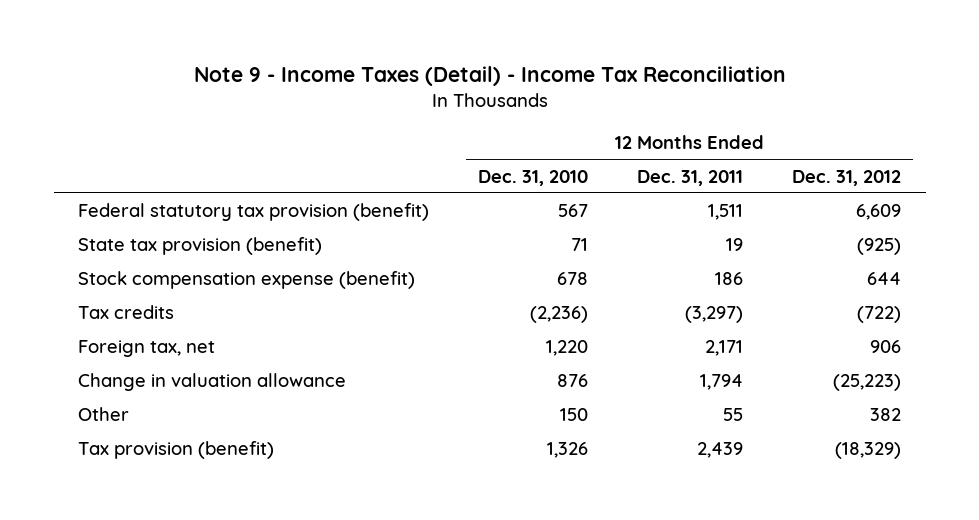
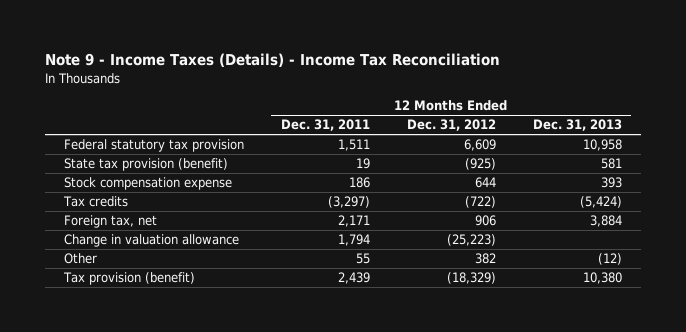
[193,66,786,87] Note 9 - Income Taxes (Detail) - Income Tax Reconciliation -> [44,53,500,68] Note 9 - Income Taxes (Details) - Income Tax Reconciliation
[478,169,589,186] Dec. 31, 2010 -> none
none -> [532,119,622,132] Dec. 31, 2013
[78,203,430,222] Federal statutory tax provision (benefit) -> [63,139,244,153] Federal statutory tax provision
[78,271,416,290] Stock compensation expense (benefit) -> [63,177,232,191] Stock compensation expense

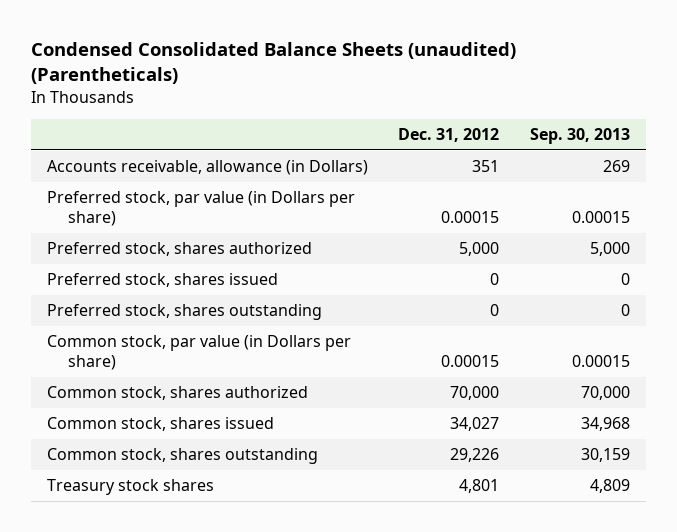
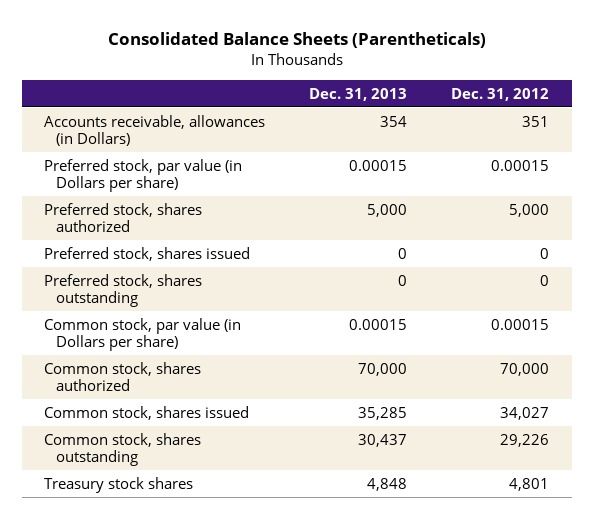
[31,42,517,85] Condensed Consolidated Balance Sheets (unaudited) (Parentheticals) -> [107,31,486,48] Consolidated Balance Sheets (Parentheticals)
[530,128,631,145] Sep. 30, 2013 -> none
none -> [309,87,408,101] Dec. 31, 2013
[46,160,368,176] Accounts receivable, allowance (in Dollars) -> [43,114,265,146] Accounts receivable, allowances (in Dollars)

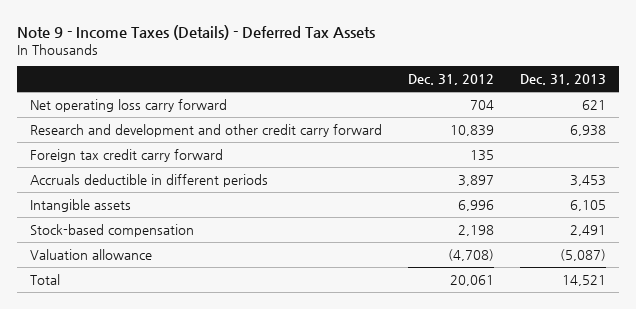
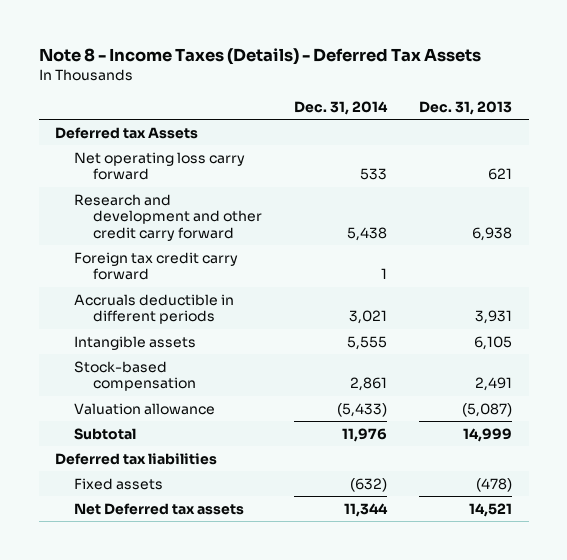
[16,24,375,40] Note 9 - Income Taxes (Details) - Deferred Tax Assets -> [38,47,481,65] Note 8 - Income Taxes (Details) - Deferred Tax Assets
[407,74,494,86] Dec. 31, 2012 -> none
none -> [294,100,389,115] Dec. 31, 2014
none -> [55,126,199,139] Deferred tax Assets
[570,174,607,186] 3,453 -> [475,310,513,325] 3,931
none -> [74,427,137,440] Subtotal
none -> [55,452,218,465] Deferred tax liabilities
none -> [74,477,164,490] Fixed assets
[29,273,60,285] Total -> [74,502,245,515] Net Deferred tax assets

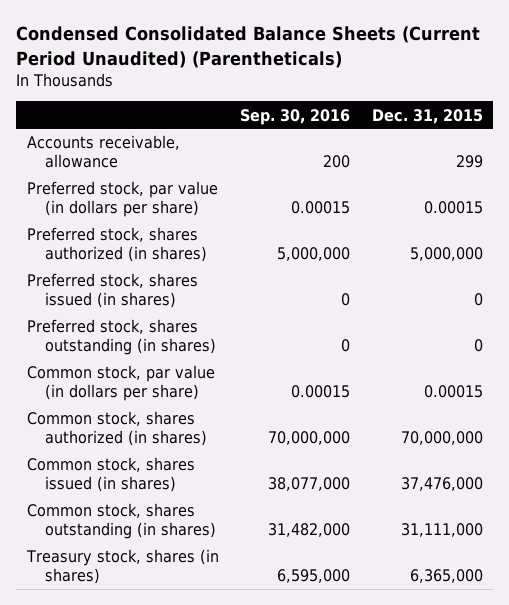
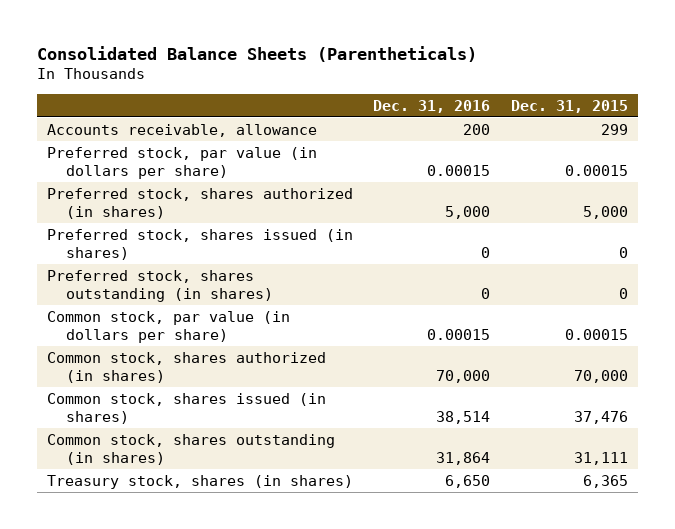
[15,26,480,68] Condensed Consolidated Balance Sheets (Current Period Unaudited) (Parentheticals) -> [37,45,478,62] Consolidated Balance Sheets (Parentheticals)
[240,108,351,125] Sep. 30, 2016 -> none
none -> [373,99,491,113] Dec. 31, 2016
[409,247,483,262] 5,000,000 -> [582,206,628,220] 5,000
[400,431,483,446] 70,000,000 -> [573,370,628,384] 70,000
[400,477,483,492] 37,476,000 -> [573,411,628,425] 37,476
[400,523,483,538] 31,111,000 -> [573,452,628,466] 31,111
[409,569,483,584] 6,365,000 -> [582,474,628,488] 6,365

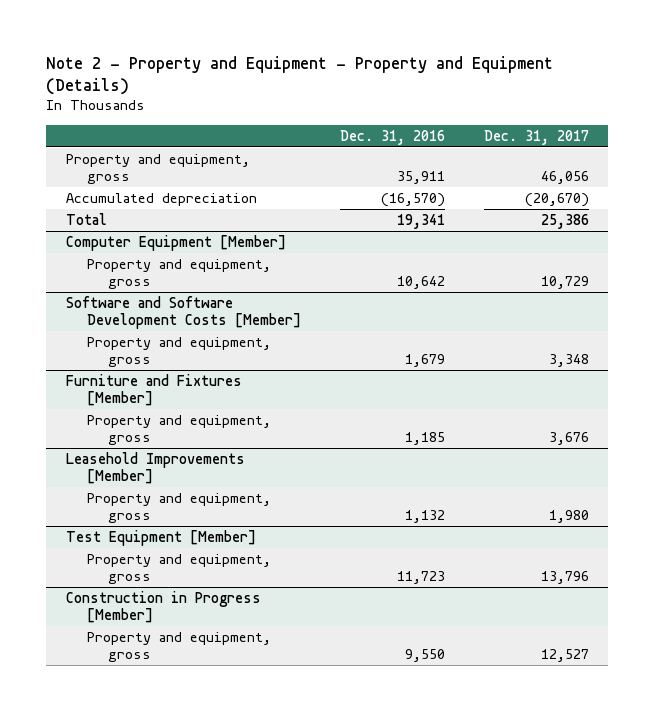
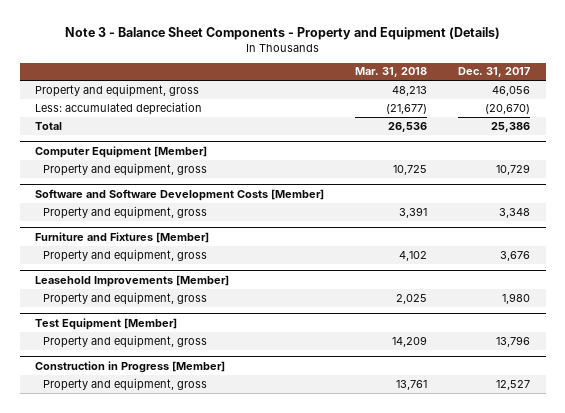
[46,55,554,95] Note 2 - Property and Equipment - Property and Equipment (Details) -> [64,26,500,40] Note 3 - Balance Sheet Components - Property and Equipment (Details)
[339,129,445,145] Dec. 31, 2016 -> none
none -> [355,67,428,78] Mar. 31, 2018
[65,193,257,207] Accumulated depreciation -> [35,101,203,115] Less: accumulated depreciation

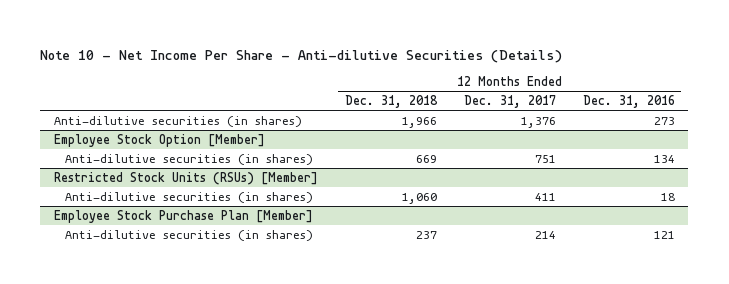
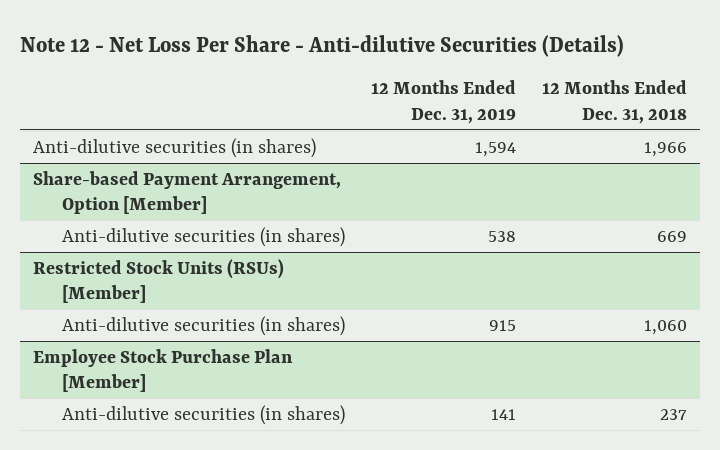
[40,49,563,63] Note 10 - Net Income Per Share - Anti-dilutive Securities (Details) -> [19,34,624,57] Note 12 - Net Loss Per Share - Anti-dilutive Securities (Details)
[463,94,556,108] Dec. 31, 2017 -> none
[582,94,675,108] Dec. 31, 2016 -> none
none -> [371,80,517,124] 12 Months Ended Dec. 31, 2019
[53,133,265,147] Employee Stock Option [Member] -> [32,170,341,215] Share-based Payment Arrangement, Option [Member]

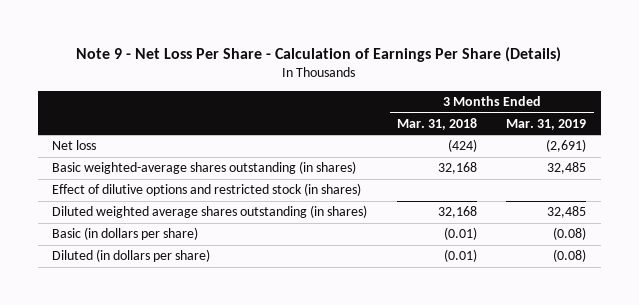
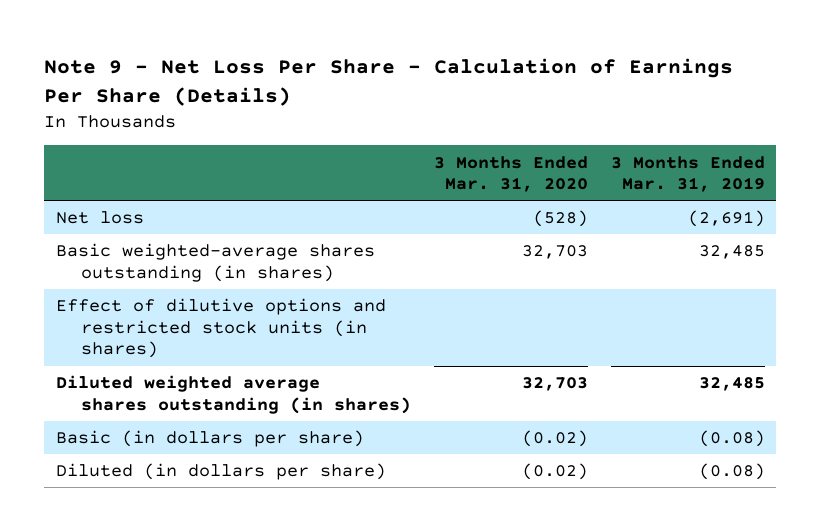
[396,117,477,130] Mar. 31, 2018 -> none
none -> [433,155,588,193] 3 Months Ended Mar. 31, 2020
[52,183,362,197] Effect of dilutive options and restricted stock (in shares) -> [55,298,386,359] Effect of dilutive options and restricted stock units (in shares)

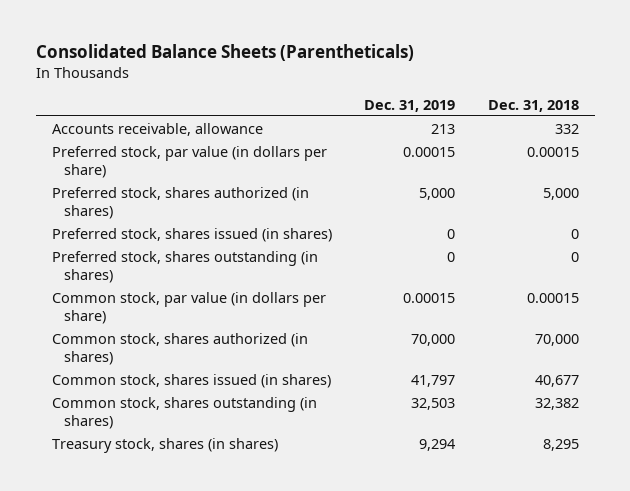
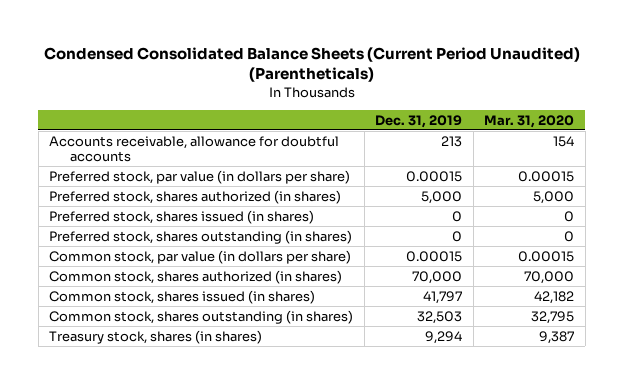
[35,44,414,62] Consolidated Balance Sheets (Parentheticals) -> [43,46,580,83] Condensed Consolidated Balance Sheets (Current Period Unaudited) (Parentheticals)
[487,99,579,112] Dec. 31, 2018 -> none
none -> [484,114,575,128] Mar. 31, 2020
[51,122,263,136] Accounts receivable, allowance -> [49,135,340,163] Accounts receivable, allowance for doubtful accounts

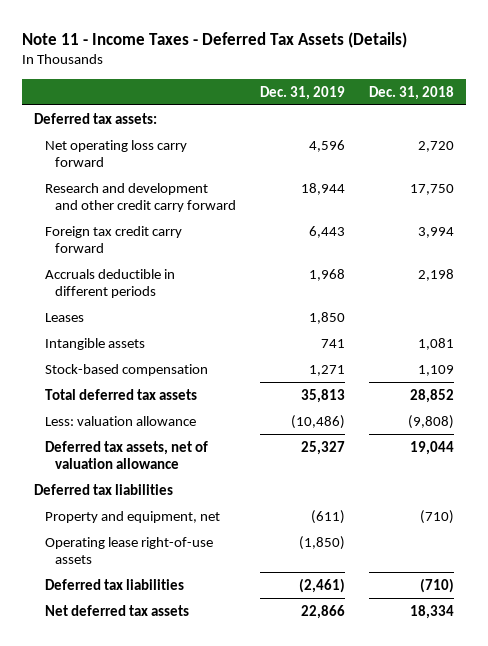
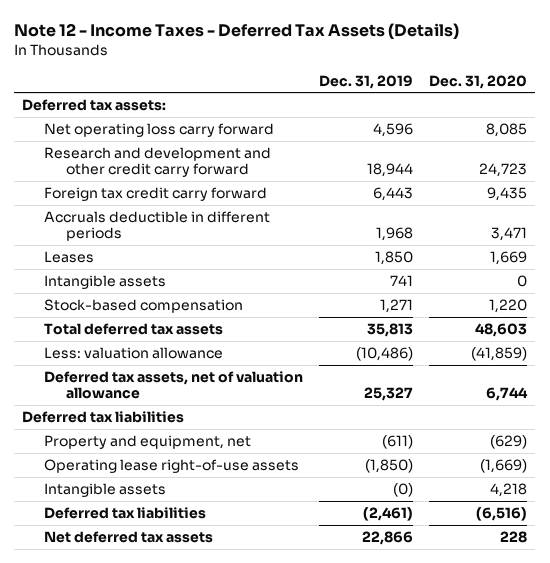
[21,31,407,48] Note 11 - Income Taxes - Deferred Tax Assets (Details) -> [14,23,460,40] Note 12 - Income Taxes - Deferred Tax Assets (Details)
[368,85,454,100] Dec. 31, 2018 -> none
none -> [429,74,528,89] Dec. 31, 2020
none -> [44,482,167,497] Intangible assets

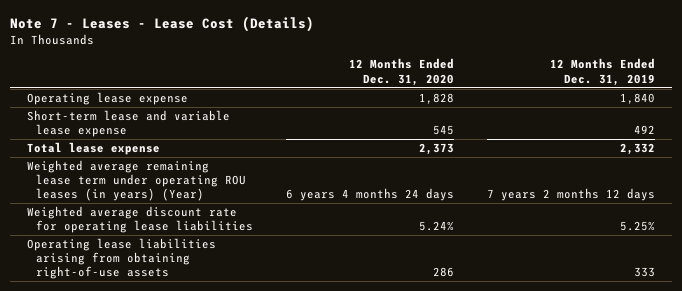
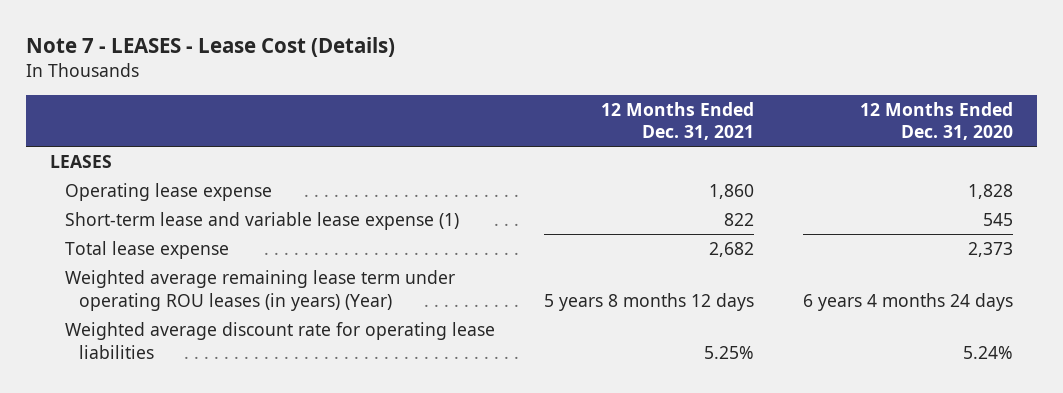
[10,16,315,33] Note 7 - Leases - Lease Cost (Details) -> [25,37,395,58] Note 7 - LEASES - Lease Cost (Details)
[550,58,656,86] 12 Months Ended Dec. 31, 2019 -> none
none -> [600,101,754,141] 12 Months Ended Dec. 31, 2021
none -> [50,154,113,168] LEASES
[26,109,230,138] Short-term lease and variable lease expense -> [64,211,459,230] Short-term lease and variable lease expense (1)
[26,237,216,280] Operating lease liabilities arising from obtaining right-of-use assets -> none

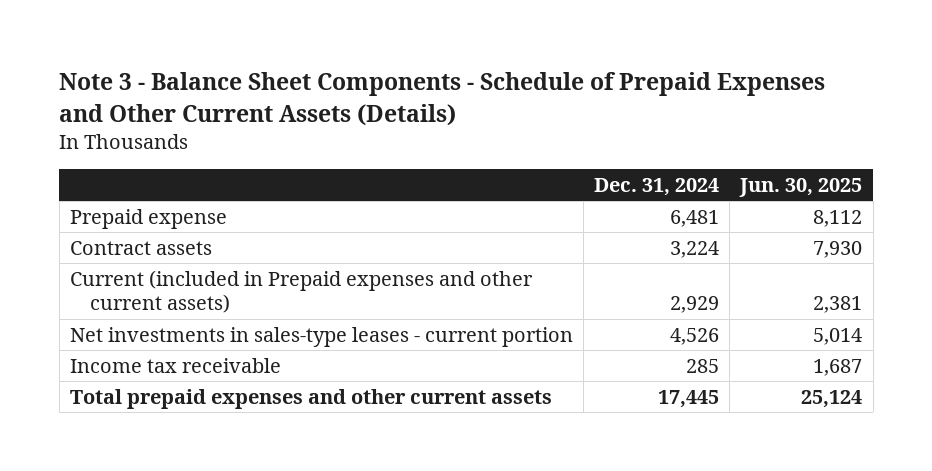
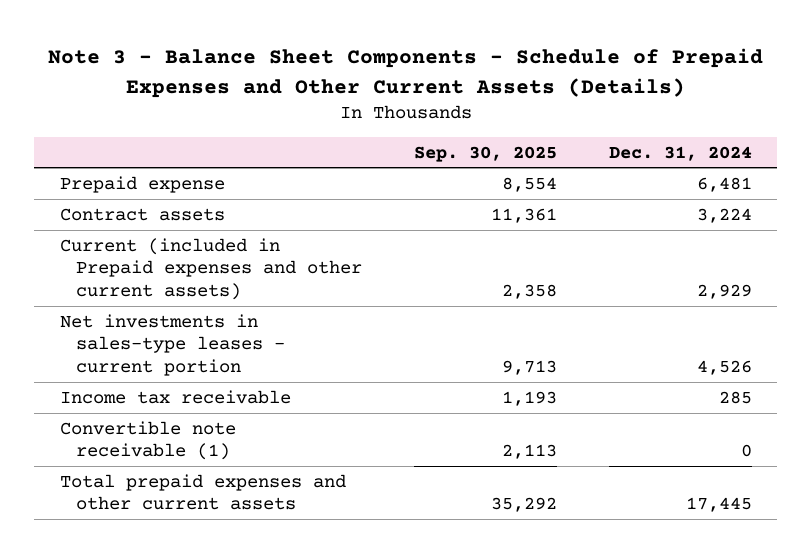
[739,178,863,198] Jun. 30, 2025 -> none
none -> [413,145,557,162] Sep. 30, 2025
none -> [59,420,236,461] Convertible note receivable (1)

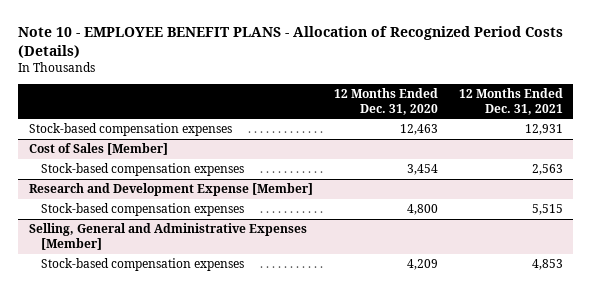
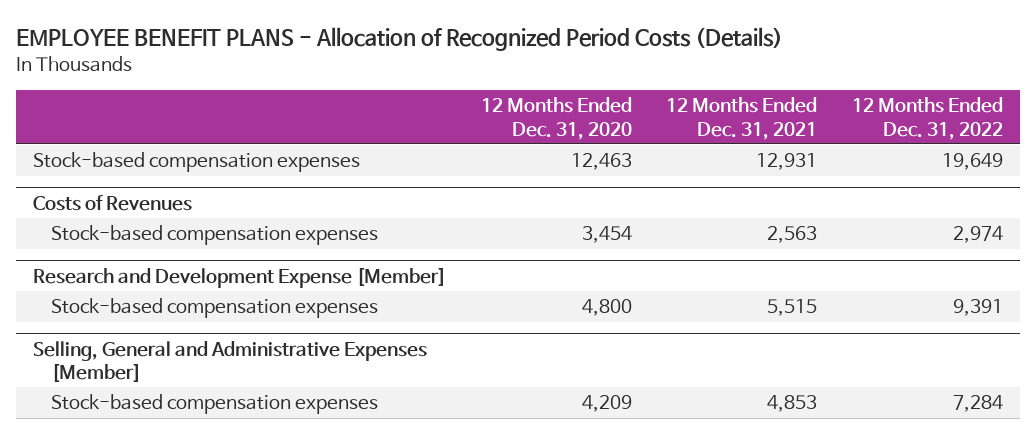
[18,25,564,58] Note 10 - EMPLOYEE BENEFIT PLANS - Allocation of Recognized Period Costs (Details) -> [15,27,783,52] EMPLOYEE BENEFIT PLANS - Allocation of Recognized Period Costs (Details)
none -> [851,97,1003,140] 12 Months Ended Dec. 31, 2022
[28,143,168,156] Cost of Sales [Member] -> [33,194,193,211] Costs of Revenues

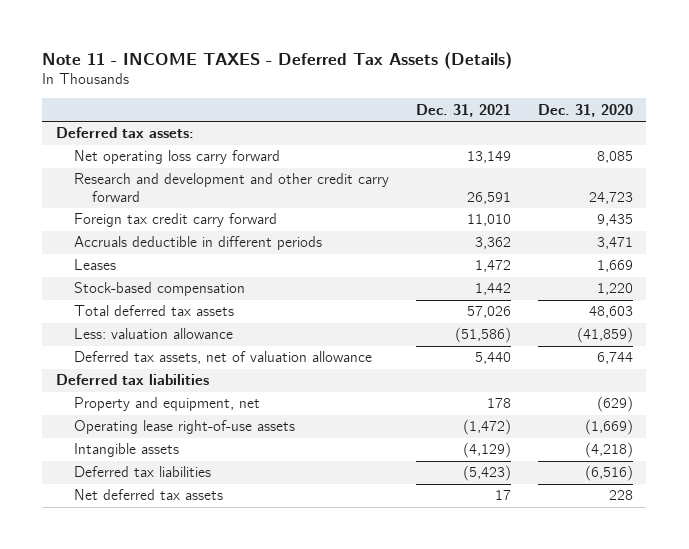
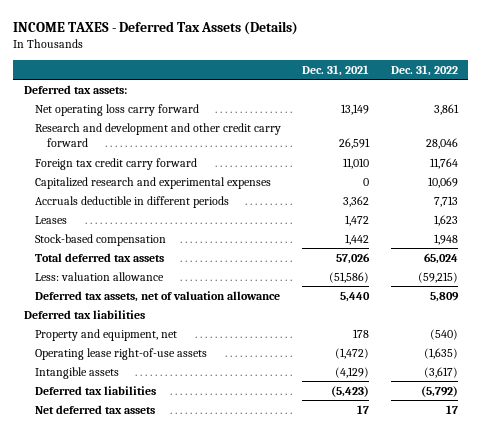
[42,51,513,69] Note 11 - INCOME TAXES - Deferred Tax Assets (Details) -> [12,20,298,35] INCOME TAXES - Deferred Tax Assets (Details)
[537,103,633,117] Dec. 31, 2020 -> none
none -> [390,64,458,76] Dec. 31, 2022
none -> [35,176,272,189] Capitalized research and experimental expenses

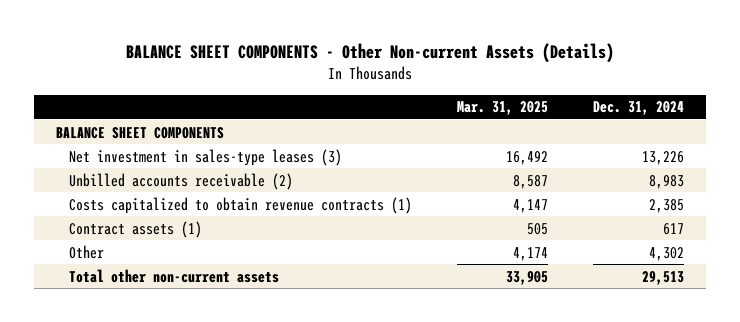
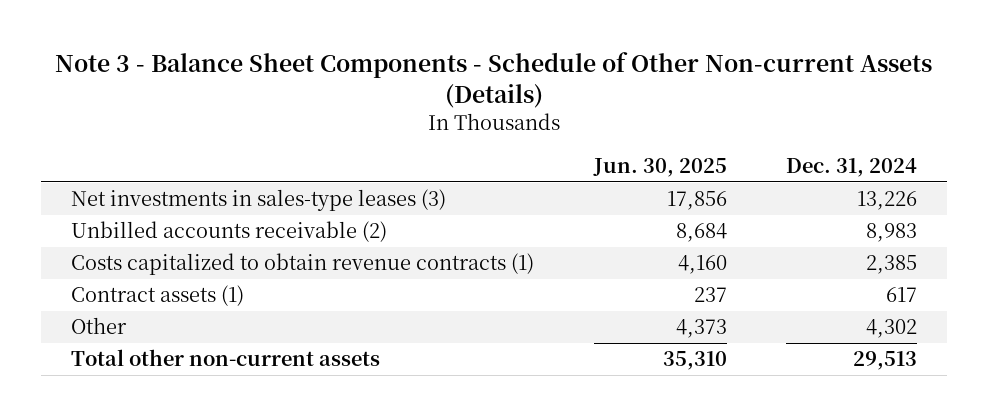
[125,42,614,63] BALANCE SHEET COMPONENTS - Other Non-current Assets (Details) -> [55,51,933,108] Note 3 - Balance Sheet Components - Schedule of Other Non-current Assets (Details)
[457,101,549,116] Mar. 31, 2025 -> none
none -> [592,157,727,177] Jun. 30, 2025
[55,126,224,139] BALANCE SHEET COMPONENTS -> none
[69,148,343,166] Net investment in sales-type leases (3) -> [70,189,446,212] Net investments in sales-type leases (3)

